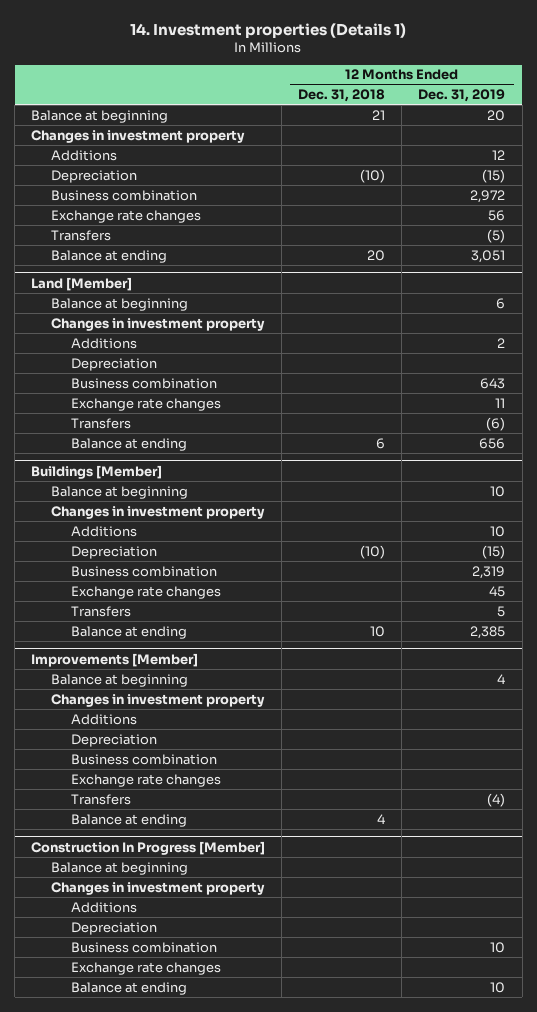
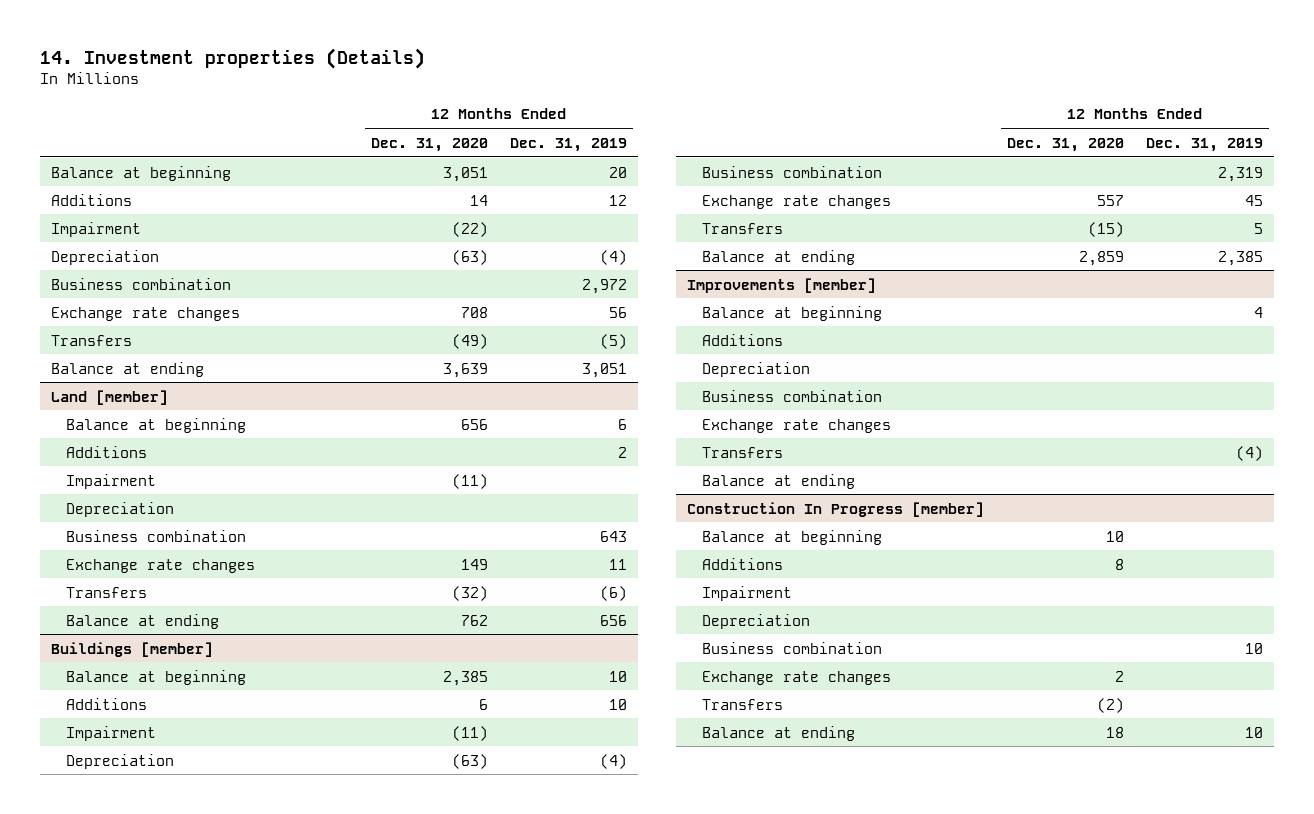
[130,22,407,38] 14. Investment properties (Details 1) -> [40,47,426,69] 14. Investment properties (Details)
[298,89,386,103] Dec. 31, 2018 -> none
none -> [370,137,488,152] Dec. 31, 2020
[31,129,246,143] Changes in investment property -> none
none -> [51,221,142,237] Impairment
[482,168,506,183] (15) -> [599,249,627,265] (4)
[31,276,133,291] Land [Member] -> [51,389,169,405] Land [member]
[50,317,265,331] Changes in investment property -> none
none -> [65,473,156,489] Impairment
[31,464,163,479] Buildings [Member] -> [51,641,214,657] Buildings [member]
[50,505,265,519] Changes in investment property -> none
none -> [65,725,156,741] Impairment
[482,544,506,559] (15) -> [599,753,627,769] (4)
[31,652,199,667] Improvements [Member] -> [687,277,877,293] Improvements [member]
[50,693,265,707] Changes in investment property -> none
[31,840,266,855] Construction In Progress [Member] -> [687,501,985,517] Construction In Progress [member]
[50,881,265,895] Changes in investment property -> none
none -> [701,585,792,601] Impairment
none -> [701,698,783,710] Transfers

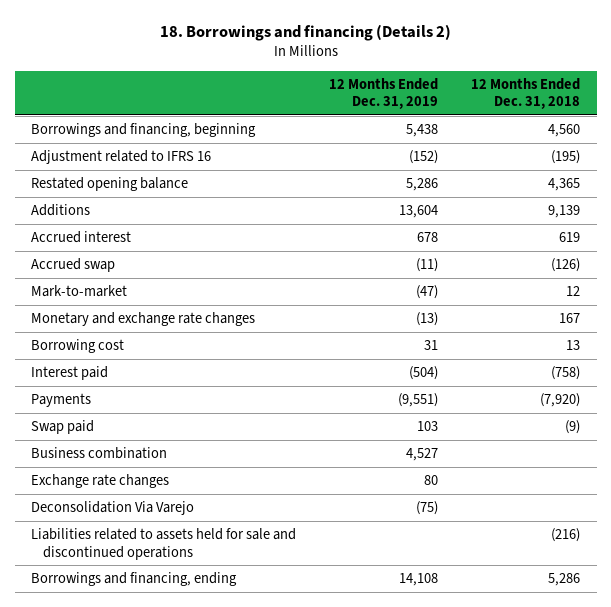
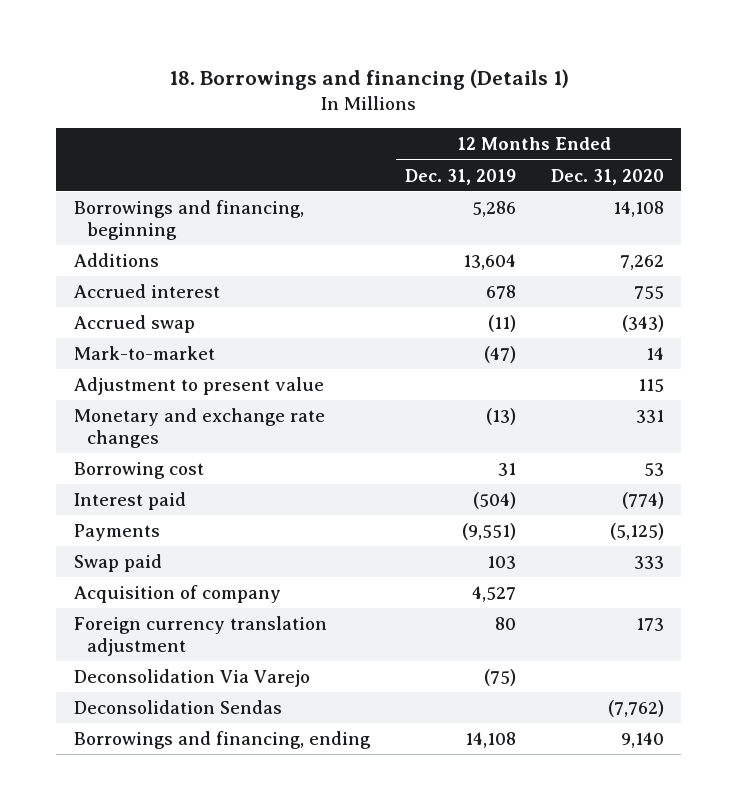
[159,23,451,41] 18. Borrowings and financing (Details 2) -> [168,68,569,90] 18. Borrowings and financing (Details 1)
[471,77,581,110] 12 Months Ended Dec. 31, 2018 -> none
none -> [550,168,664,185] Dec. 31, 2020
[31,150,212,165] Adjustment related to IFRS 16 -> none
[31,177,189,192] Restated opening balance -> none
[406,124,439,138] 5,438 -> [471,201,516,218] 5,286
none -> [73,377,324,396] Adjustment to present value
[31,447,168,460] Business combination -> [73,585,281,604] Acquisition of company
[31,474,170,489] Exchange rate changes -> [73,616,327,656] Foreign currency translation adjustment
[31,528,297,560] Liabilities related to assets held for sale and discontinued operations -> none
none -> [73,700,282,715] Deconsolidation Sendas

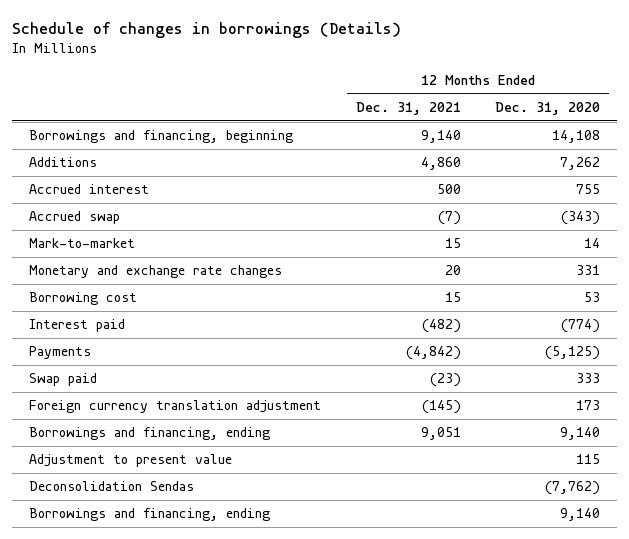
[168,68,569,90] 18. Borrowings and financing (Details 1) -> [12,22,402,39] Schedule of changes in borrowings (Details)
[404,168,516,185] Dec. 31, 2019 -> none
none -> [355,102,461,116] Dec. 31, 2021
[73,585,281,604] Acquisition of company -> none
[73,669,310,688] Deconsolidation Via Varejo -> none
none -> [29,427,271,441] Borrowings and financing, ending
[73,377,324,396] Adjustment to present value -> [29,454,233,468] Adjustment to present value

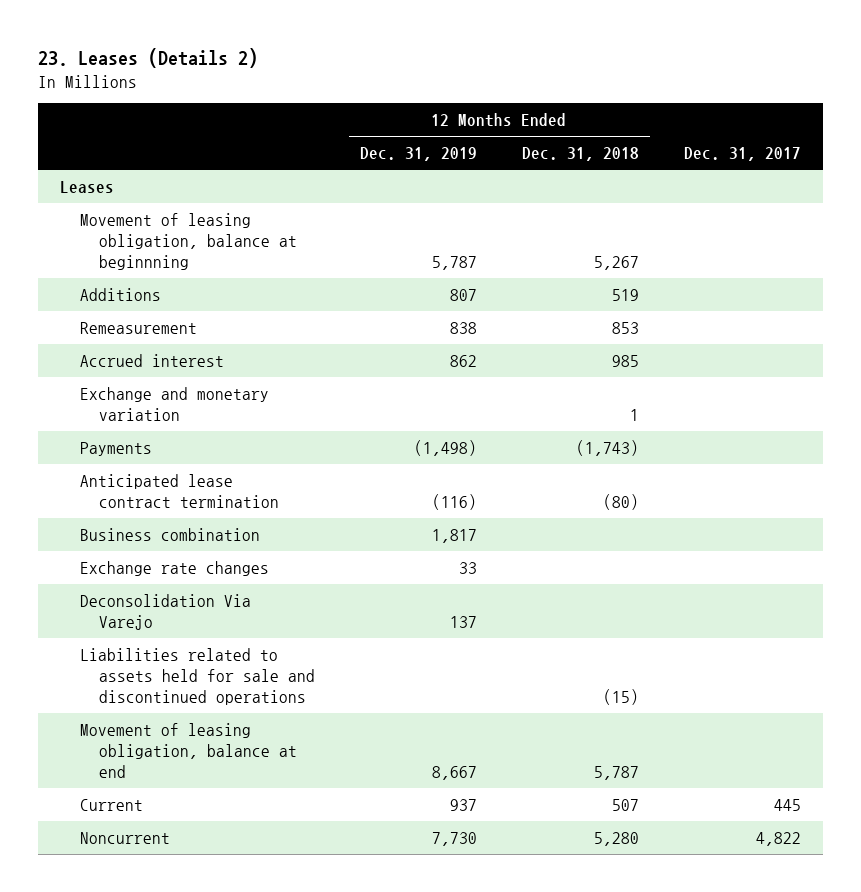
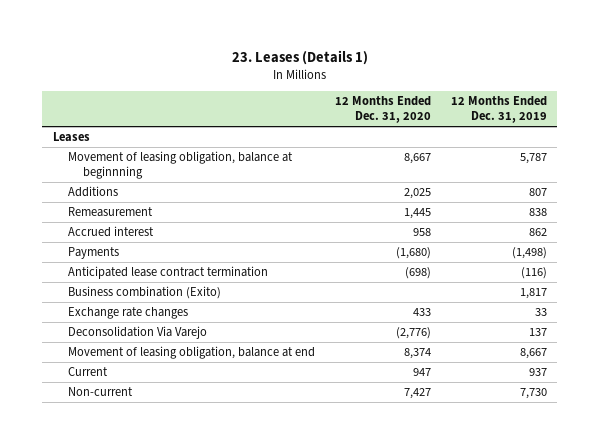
[37,47,258,68] 23. Leases (Details 2) -> [231,49,368,65] 23. Leases (Details 1)
[521,147,639,162] Dec. 31, 2018 -> none
[683,147,801,162] Dec. 31, 2017 -> none
none -> [334,96,431,124] 12 Months Ended Dec. 31, 2020
[79,386,269,421] Exchange and monetary variation -> none
[79,527,260,541] Business combination -> [67,286,221,300] Business combination (Exito)
[79,647,316,705] Liabilities related to assets held for sale and discontinued operations -> none
[79,831,170,844] Noncurrent -> [67,387,133,397] Non-current

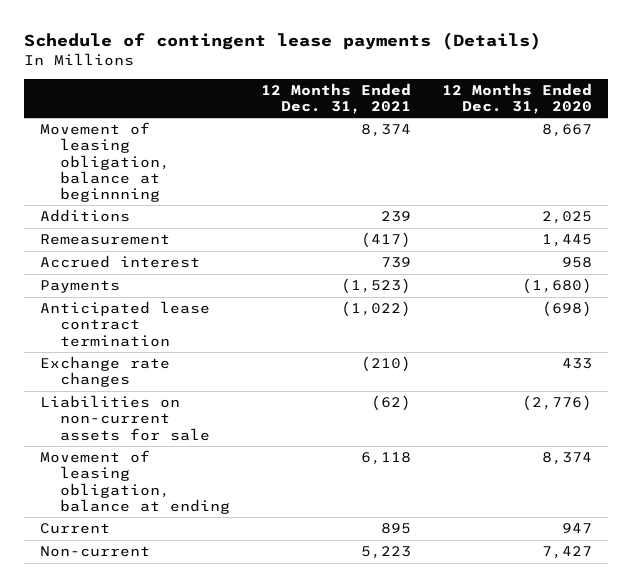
[231,49,368,65] 23. Leases (Details 1) -> [24,31,542,50] Schedule of contingent lease payments (Details)
[451,96,548,124] 12 Months Ended Dec. 31, 2019 -> none
none -> [261,82,412,114] 12 Months Ended Dec. 31, 2021
[52,132,90,143] Leases -> none
[67,286,221,300] Business combination (Exito) -> none
[67,326,207,340] Deconsolidation Via Varejo -> [39,395,210,441] Liabilities on non-current assets for sale
[67,346,315,360] Movement of leasing obligation, balance at end -> [39,450,230,514] Movement of leasing obligation, balance at ending

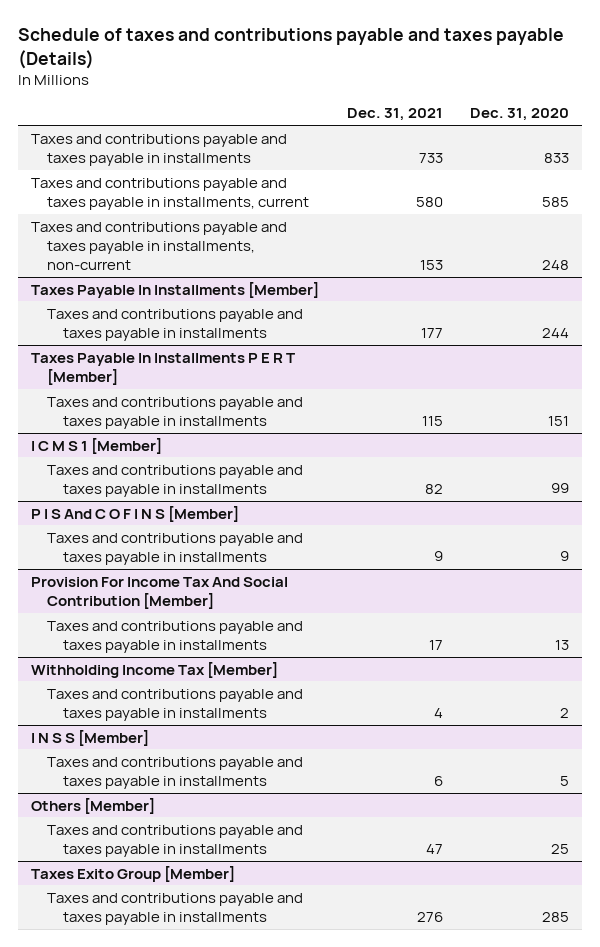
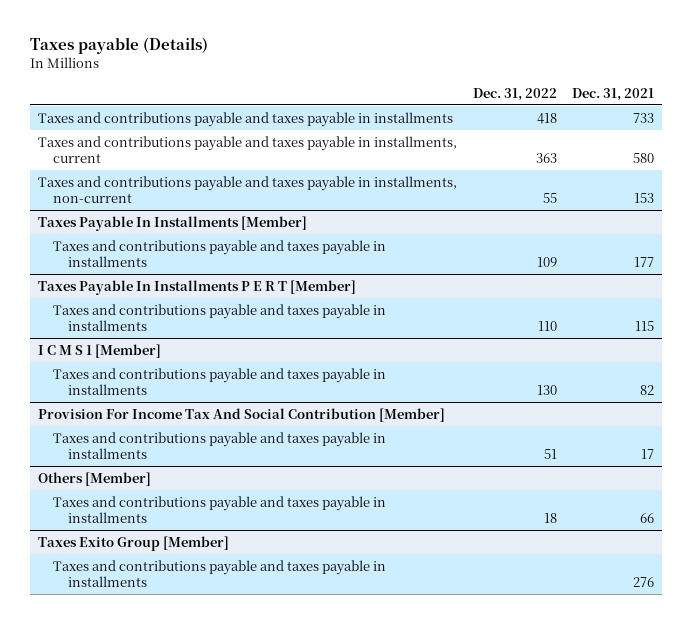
[17,28,564,69] Schedule of taxes and contributions payable and taxes payable (Details) -> [29,37,208,55] Taxes payable (Details)
[469,108,569,122] Dec. 31, 2020 -> none
none -> [472,87,557,101] Dec. 31, 2022
[31,505,240,522] P I S And C O F I N S [Member] -> none
[47,532,304,565] Taxes and contributions payable and taxes payable in installments -> none
[31,661,279,678] Withholding Income Tax [Member] -> none
[47,688,304,721] Taxes and contributions payable and taxes payable in installments -> none
[31,729,150,746] I N S S [Member] -> none
[47,756,304,789] Taxes and contributions payable and taxes payable in installments -> none
[425,843,443,854] 47 -> [640,512,655,523] 66

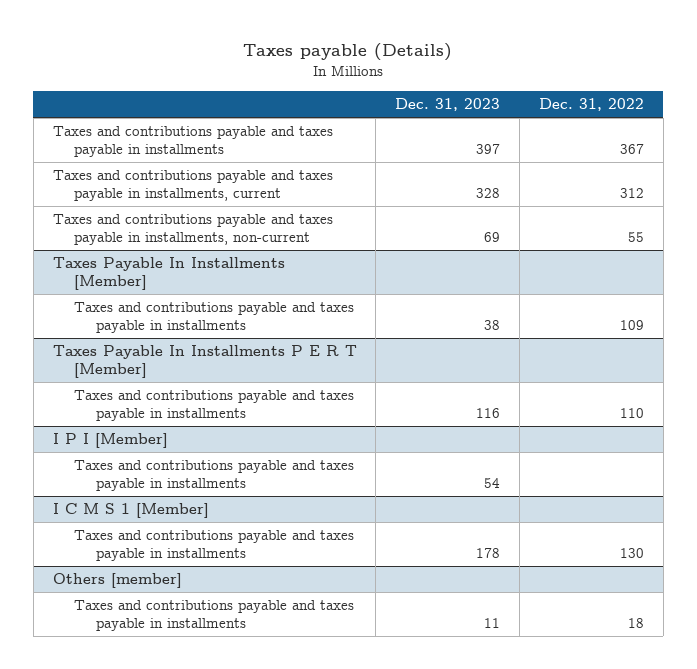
[572,87,655,101] Dec. 31, 2021 -> none
none -> [395,98,501,112] Dec. 31, 2023
[536,112,557,124] 418 -> [619,143,644,154] 367
[535,152,557,163] 363 -> [619,187,644,198] 312
none -> [52,433,168,449] I P I [Member]
none -> [74,460,355,491] Taxes and contributions payable and taxes payable in installments
[37,407,445,422] Provision For Income Tax And Social Contribution [Member] -> none
[53,431,387,459] Taxes and contributions payable and taxes payable in installments -> none
[37,471,151,486] Others [Member] -> [52,573,182,589] Others [member]
[37,535,229,551] Taxes Exito Group [Member] -> none
[53,559,387,587] Taxes and contributions payable and taxes payable in installments -> none

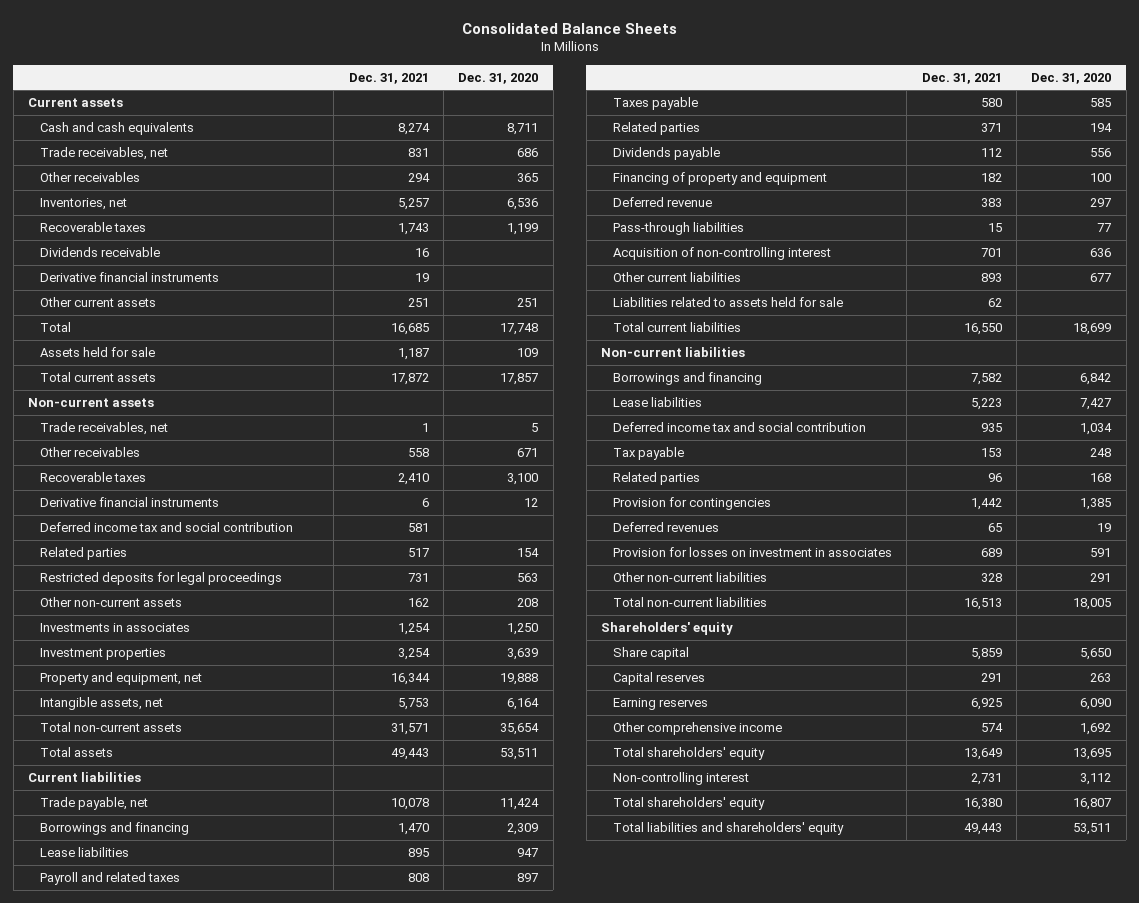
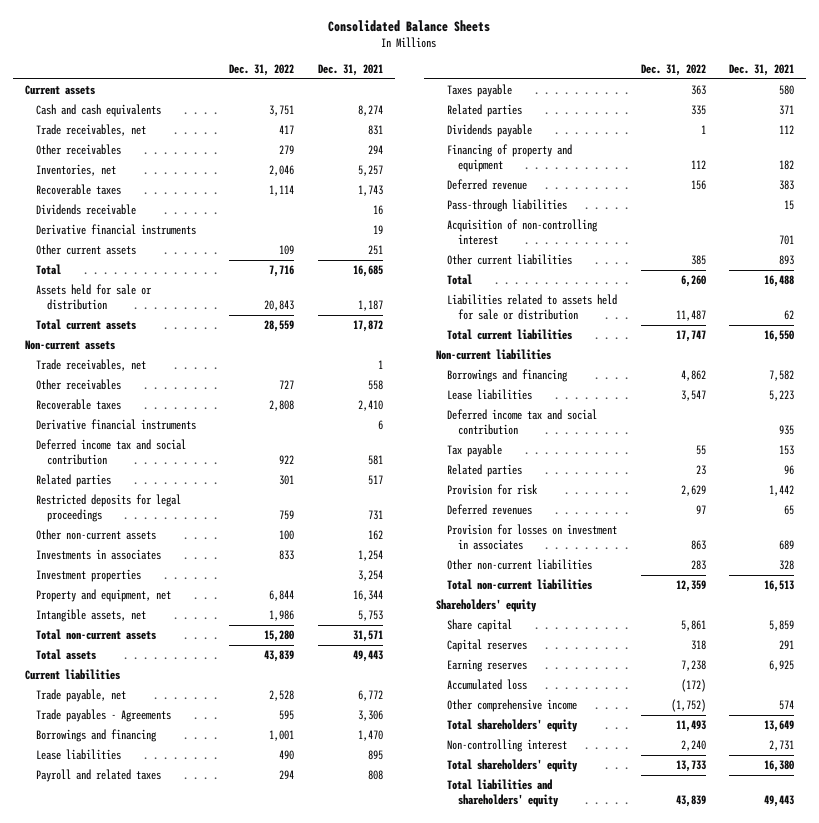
[458,72,539,84] Dec. 31, 2020 -> none
none -> [229,64,295,77] Dec. 31, 2022
[40,347,156,358] Assets held for sale -> [35,284,152,310] Assets held for sale or distribution
[390,798,429,811] 10,078 -> [357,690,383,702] 6,772
none -> [35,709,171,723] Trade payables - Agreements
none -> [447,274,473,286] Total
[613,297,844,308] Liabilities related to assets held for sale -> [447,294,618,320] Liabilities related to assets held for sale or distribution
[613,497,772,511] Provision for contingencies -> [447,484,539,496] Provision for risk
none -> [447,679,528,691] Accumulated loss

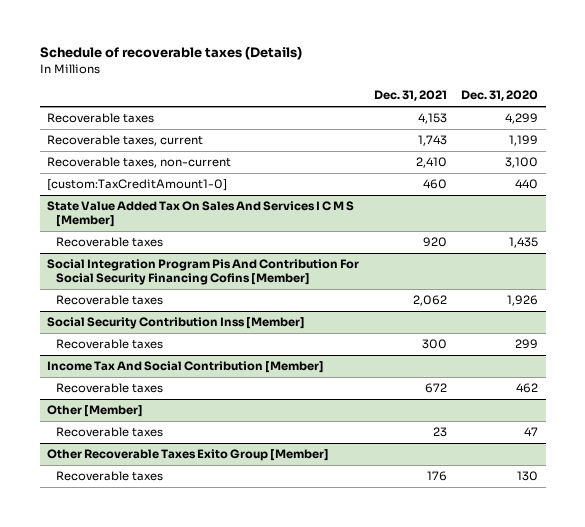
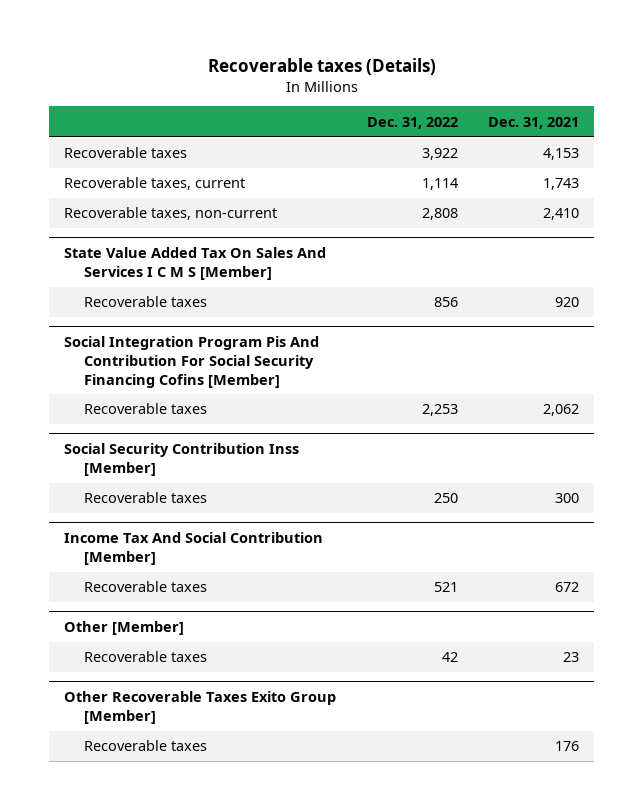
[39,46,302,61] Schedule of recoverable taxes (Details) -> [207,57,436,75] Recoverable taxes (Details)
[461,90,539,102] Dec. 31, 2020 -> none
none -> [366,116,458,129] Dec. 31, 2022
[46,179,227,192] [custom:TaxCreditAmount1-0] -> none

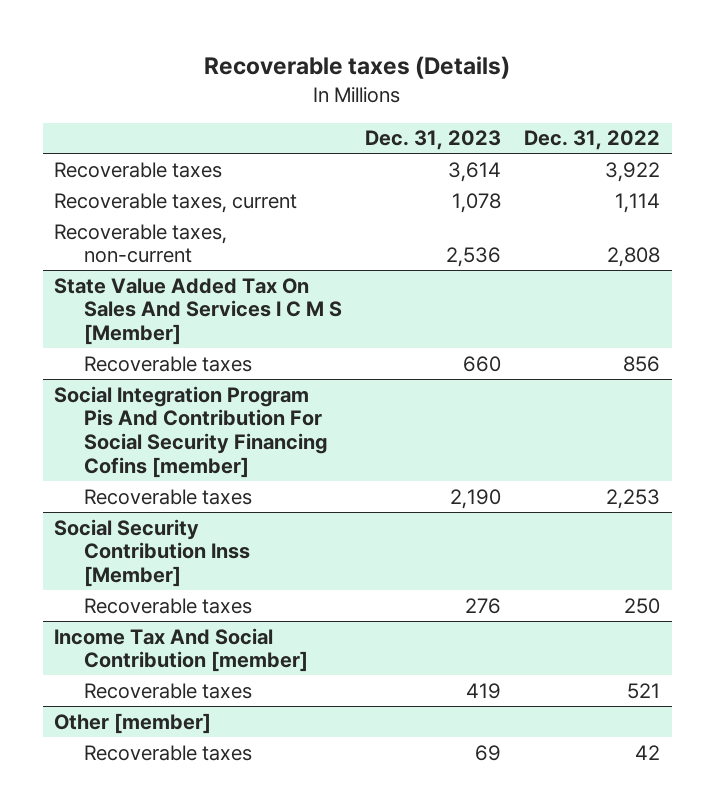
[488,116,580,129] Dec. 31, 2021 -> none
none -> [364,130,501,151] Dec. 31, 2023
[64,335,320,388] Social Integration Program Pis And Contribution For Social Security Financing Cofins [Member] -> [54,385,327,478] Social Integration Program Pis And Contribution For Social Security Financing Cofins [member]
[64,531,324,565] Income Tax And Social Contribution [Member] -> [54,627,308,673] Income Tax And Social Contribution [member]
[64,620,185,635] Other [Member] -> [54,712,212,734] Other [member]
[64,690,337,724] Other Recoverable Taxes Exito Group [Member] -> none
[84,740,208,752] Recoverable taxes -> none

